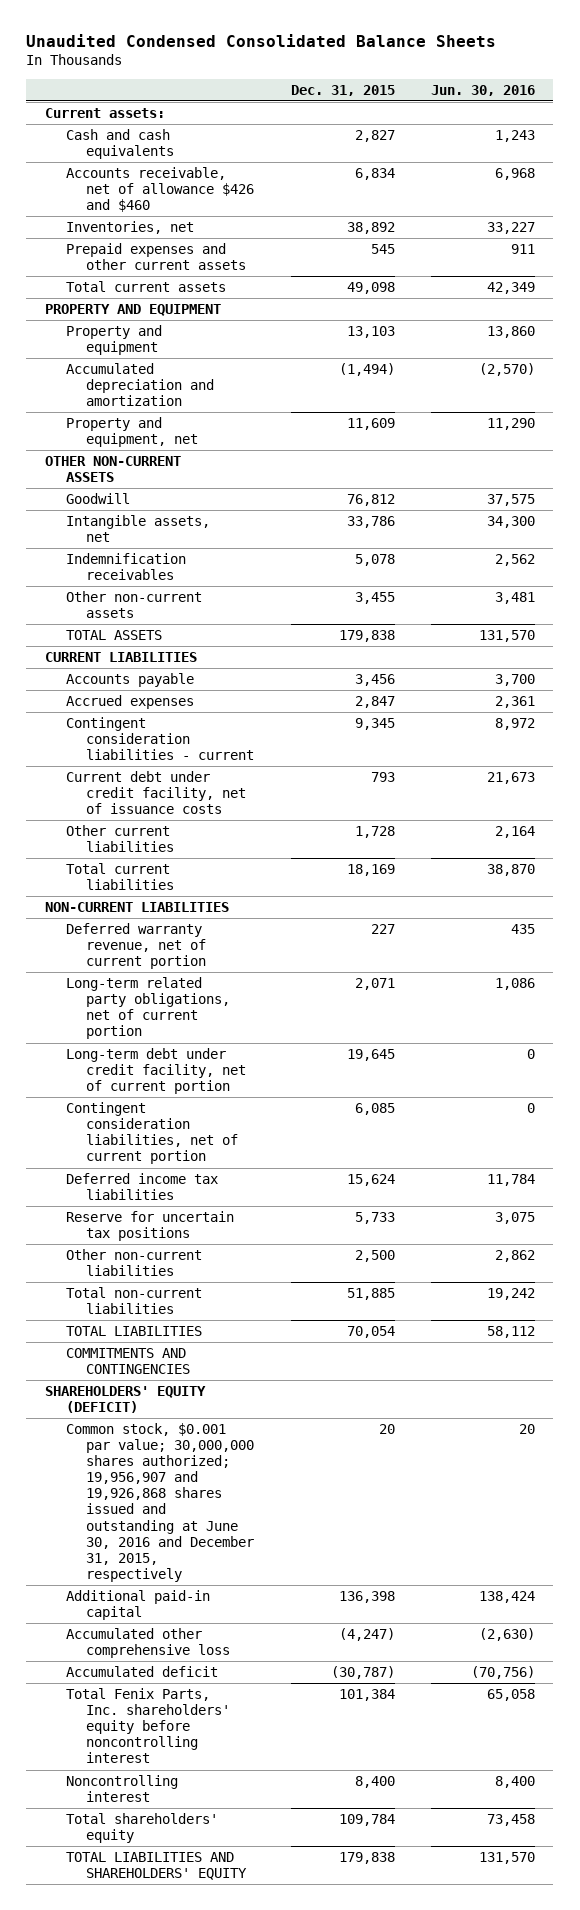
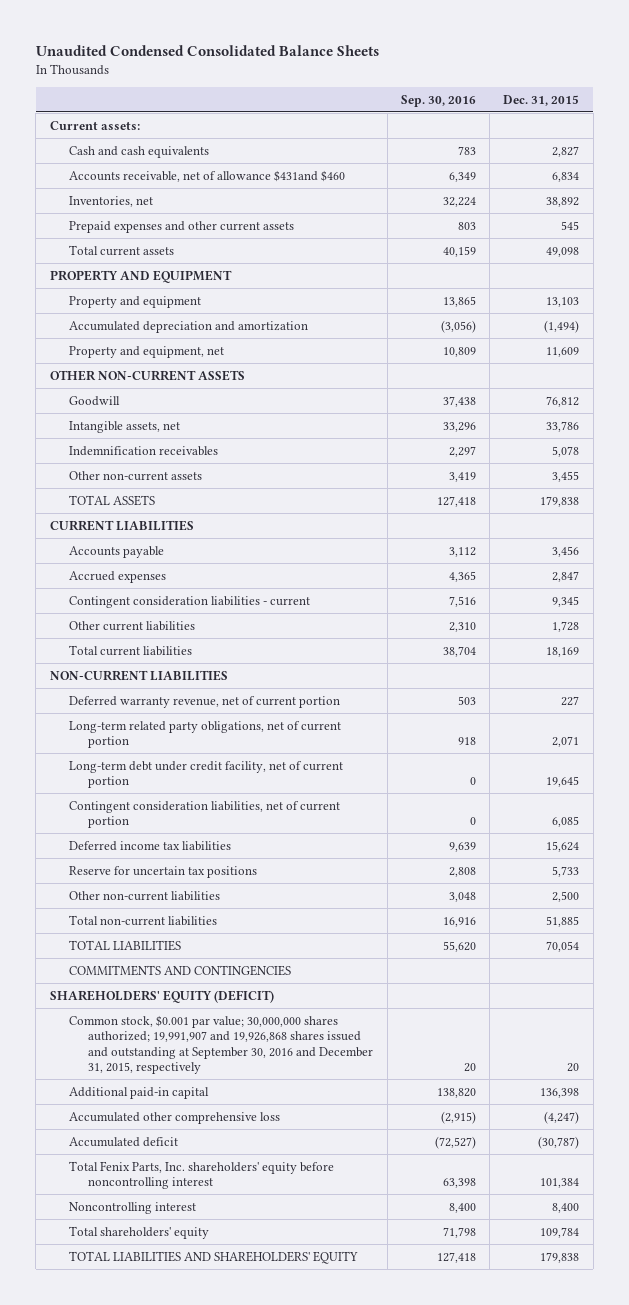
[431,84,536,96] Jun. 30, 2016 -> none
none -> [400,94,476,107] Sep. 30, 2016
[65,167,255,213] Accounts receivable, net of allowance $426 and $460 -> [68,169,345,182] Accounts receivable, net of allowance $431and $460
[65,771,247,815] Current debt under credit facility, net of issuance costs -> none
[65,1423,255,1582] Common stock, $0.001 par value; 30,000,000 shares authorized; 19,956,907 and 19,926,868 shares issued and outstanding at June 30, 2016 and December 31, 2015, respectively -> [68,1014,374,1075] Common stock, $0.001 par value; 30,000,000 shares authorized; 19,991,907 and 19,926,868 shares issued and outstanding at September 30, 2016 and December 31, 2015, respectively

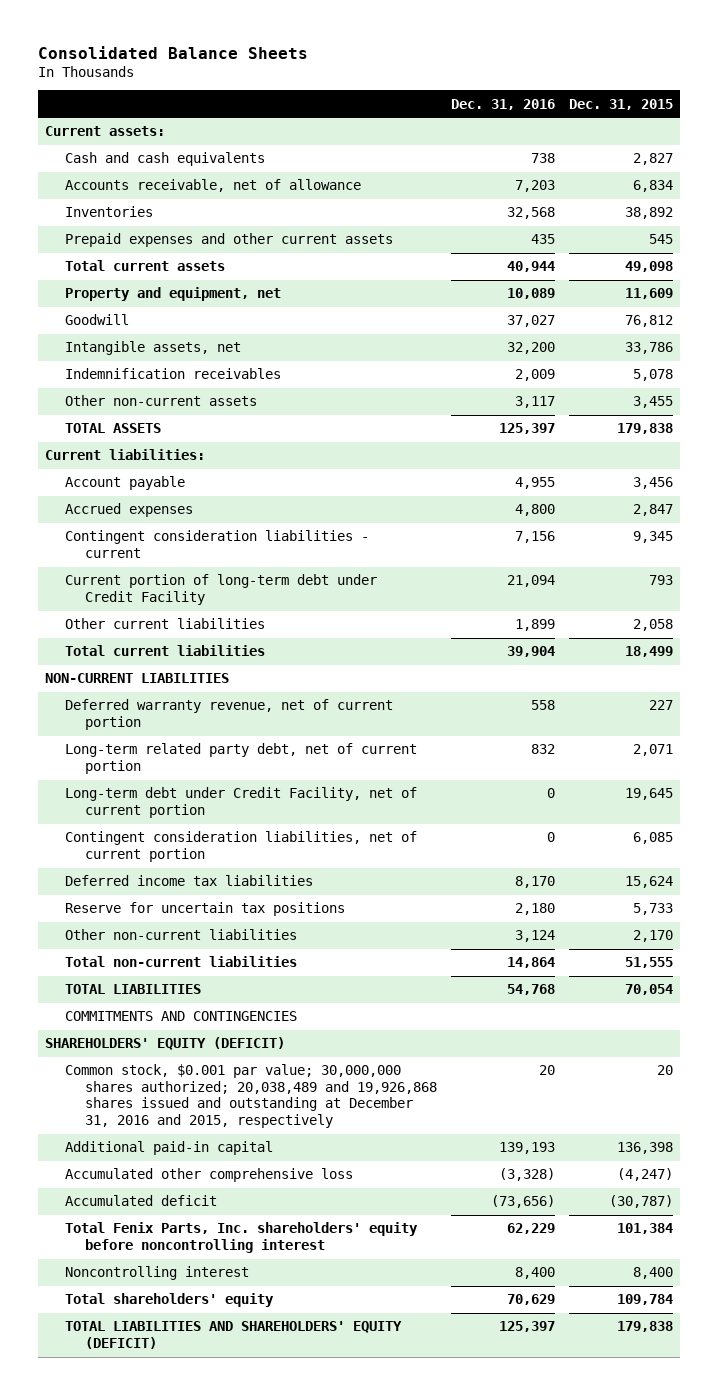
[35,45,379,57] Unaudited Condensed Consolidated Balance Sheets -> [38,45,309,59] Consolidated Balance Sheets
[400,94,476,107] Sep. 30, 2016 -> none
none -> [450,98,555,110] Dec. 31, 2016
[68,169,345,182] Accounts receivable, net of allowance $431and $460 -> [65,179,362,193] Accounts receivable, net of allowance
[68,195,153,207] Inventories, net -> [65,206,154,218] Inventories
[49,269,232,283] PROPERTY AND EQUIPMENT -> none
[68,295,201,308] Property and equipment -> none
[68,320,308,333] Accumulated depreciation and amortization -> none
[49,369,245,381] OTHER NON-CURRENT ASSETS -> none
[49,519,194,531] CURRENT LIABILITIES -> [45,449,206,461] Current liabilities:
[68,545,164,558] Accounts payable -> [65,476,186,491] Account payable
none -> [65,574,378,605] Current portion of long-term debt under Credit Facility
[552,620,580,632] 1,728 -> [632,619,673,632] 2,058
[546,646,580,657] 18,169 -> [624,646,673,658] 18,499
[68,720,341,749] Long-term related party obligations, net of current portion -> [65,743,418,774] Long-term related party debt, net of current portion
[68,760,343,789] Long-term debt under credit facility, net of current portion -> [65,787,418,818] Long-term debt under Credit Facility, net of current portion
[552,890,580,902] 2,500 -> [632,930,673,943] 2,170
[546,915,580,927] 51,885 -> [624,957,673,969] 51,555
[68,1014,374,1075] Common stock, $0.001 par value; 30,000,000 shares authorized; 19,991,907 and 19,926,868 shares issued and outstanding at September 30, 2016 and December 31, 2015, respectively -> [65,1064,437,1128] Common stock, $0.001 par value; 30,000,000 shares authorized; 20,038,489 and 19,926,868 shares issued and outstanding at December 31, 2016 and 2015, respectively
[68,1250,358,1264] TOTAL LIABILITIES AND SHAREHOLDERS' EQUITY -> [65,1321,403,1349] TOTAL LIABILITIES AND SHAREHOLDERS' EQUITY (DEFICIT)

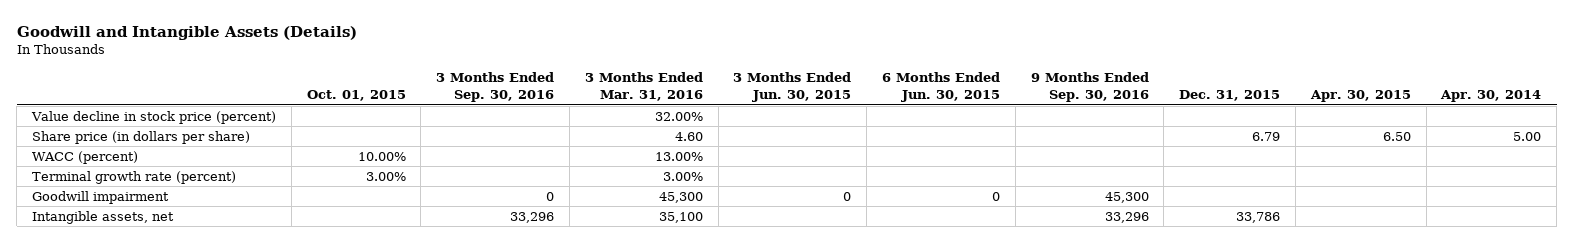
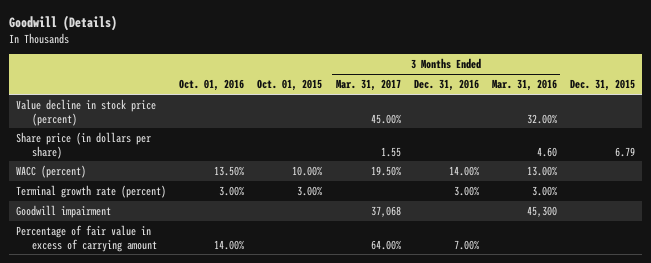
[16,25,357,40] Goodwill and Intangible Assets (Details) -> [9,15,118,32] Goodwill (Details)
[436,72,555,103] 3 Months Ended Sep. 30, 2016 -> none
[733,72,852,103] 3 Months Ended Jun. 30, 2015 -> none
[882,72,1001,103] 6 Months Ended Jun. 30, 2015 -> none
[1030,72,1149,103] 9 Months Ended Sep. 30, 2016 -> none
[1309,90,1411,103] Apr. 30, 2015 -> none
[1440,90,1542,103] Apr. 30, 2014 -> none
none -> [179,79,245,92] Oct. 01, 2016
none -> [335,79,401,92] Mar. 31, 2017
none -> [413,79,479,92] Dec. 31, 2016
[31,210,174,224] Intangible assets, net -> none
none -> [15,224,158,252] Percentage of fair value in excess of carrying amount

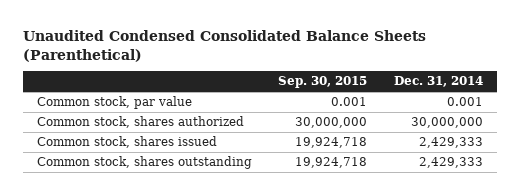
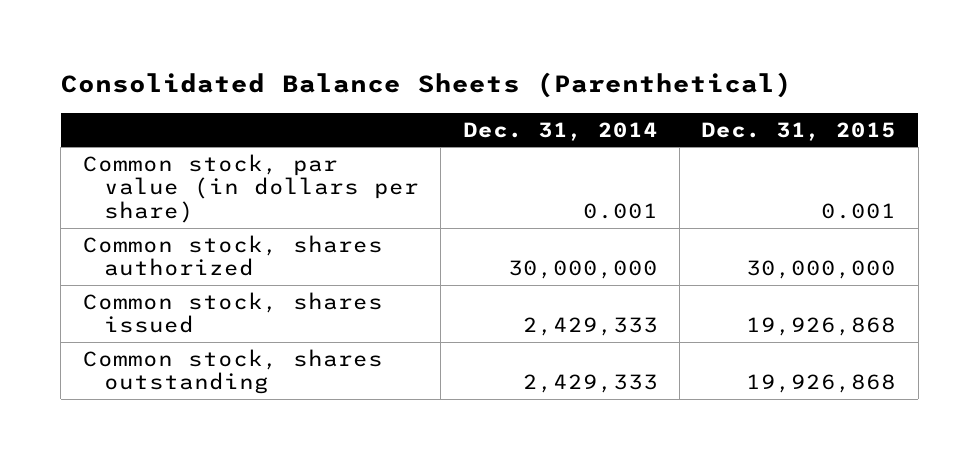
[23,30,427,62] Unaudited Condensed Consolidated Balance Sheets (Parenthetical) -> [60,72,792,99] Consolidated Balance Sheets (Parenthetical)
[278,76,368,89] Sep. 30, 2015 -> none
none -> [701,121,897,141] Dec. 31, 2015
[36,96,192,110] Common stock, par value -> [82,153,420,223] Common stock, par value (in dollars per share)

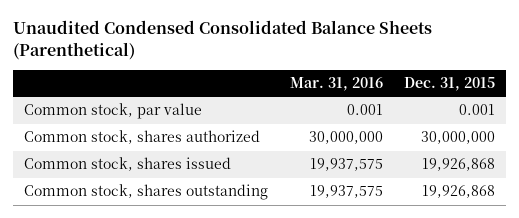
[60,72,792,99] Consolidated Balance Sheets (Parenthetical) -> [12,20,432,60] Unaudited Condensed Consolidated Balance Sheets (Parenthetical)
[462,121,658,141] Dec. 31, 2014 -> none
none -> [289,76,383,91] Mar. 31, 2016
[82,153,420,223] Common stock, par value (in dollars per share) -> [23,103,202,120] Common stock, par value

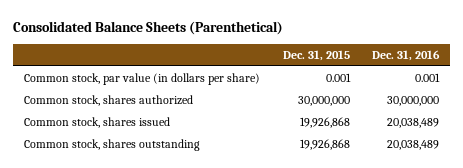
[12,20,432,60] Unaudited Condensed Consolidated Balance Sheets (Parenthetical) -> [13,21,284,36] Consolidated Balance Sheets (Parenthetical)
[289,76,383,91] Mar. 31, 2016 -> none
none -> [371,50,440,62] Dec. 31, 2016
[23,103,202,120] Common stock, par value -> [24,72,261,85] Common stock, par value (in dollars per share)

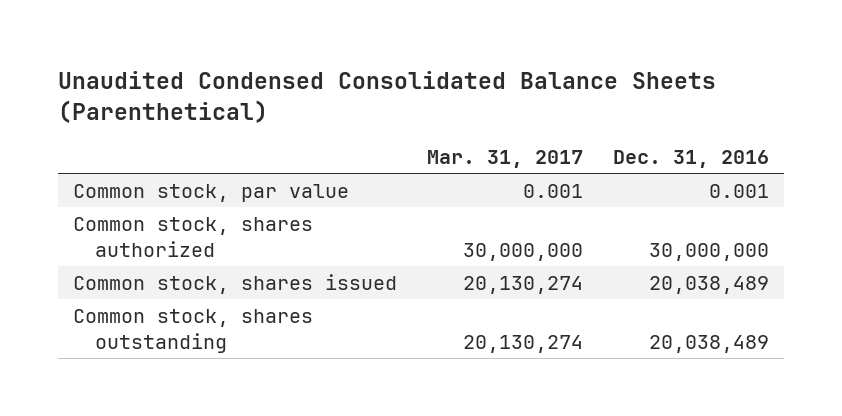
[13,21,284,36] Consolidated Balance Sheets (Parenthetical) -> [57,70,716,123] Unaudited Condensed Consolidated Balance Sheets (Parenthetical)
[282,50,350,62] Dec. 31, 2015 -> none
none -> [426,149,583,168] Mar. 31, 2017
[24,72,261,85] Common stock, par value (in dollars per share) -> [72,183,349,202] Common stock, par value

